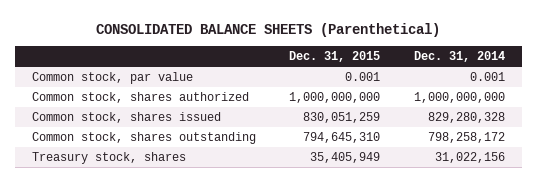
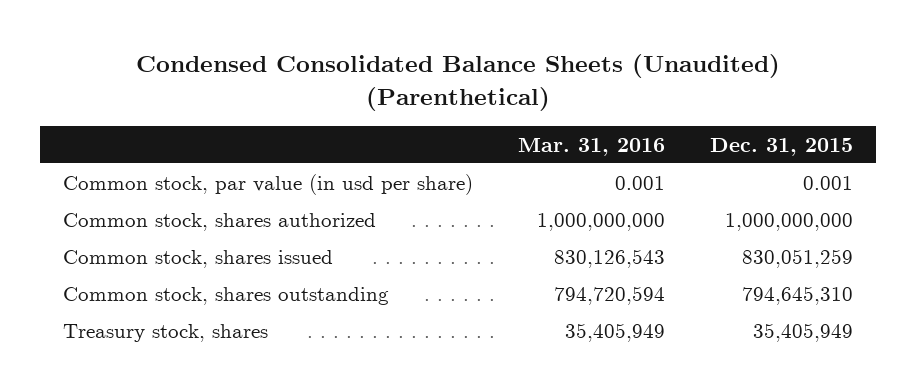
[96,22,441,37] CONSOLIDATED BALANCE SHEETS (Parenthetical) -> [135,54,780,111] Condensed Consolidated Balance Sheets (Unaudited) (Parenthetical)
[414,50,506,62] Dec. 31, 2014 -> none
none -> [517,137,665,156] Mar. 31, 2016
[31,72,193,85] Common stock, par value -> [62,173,473,195] Common stock, par value (in usd per share)

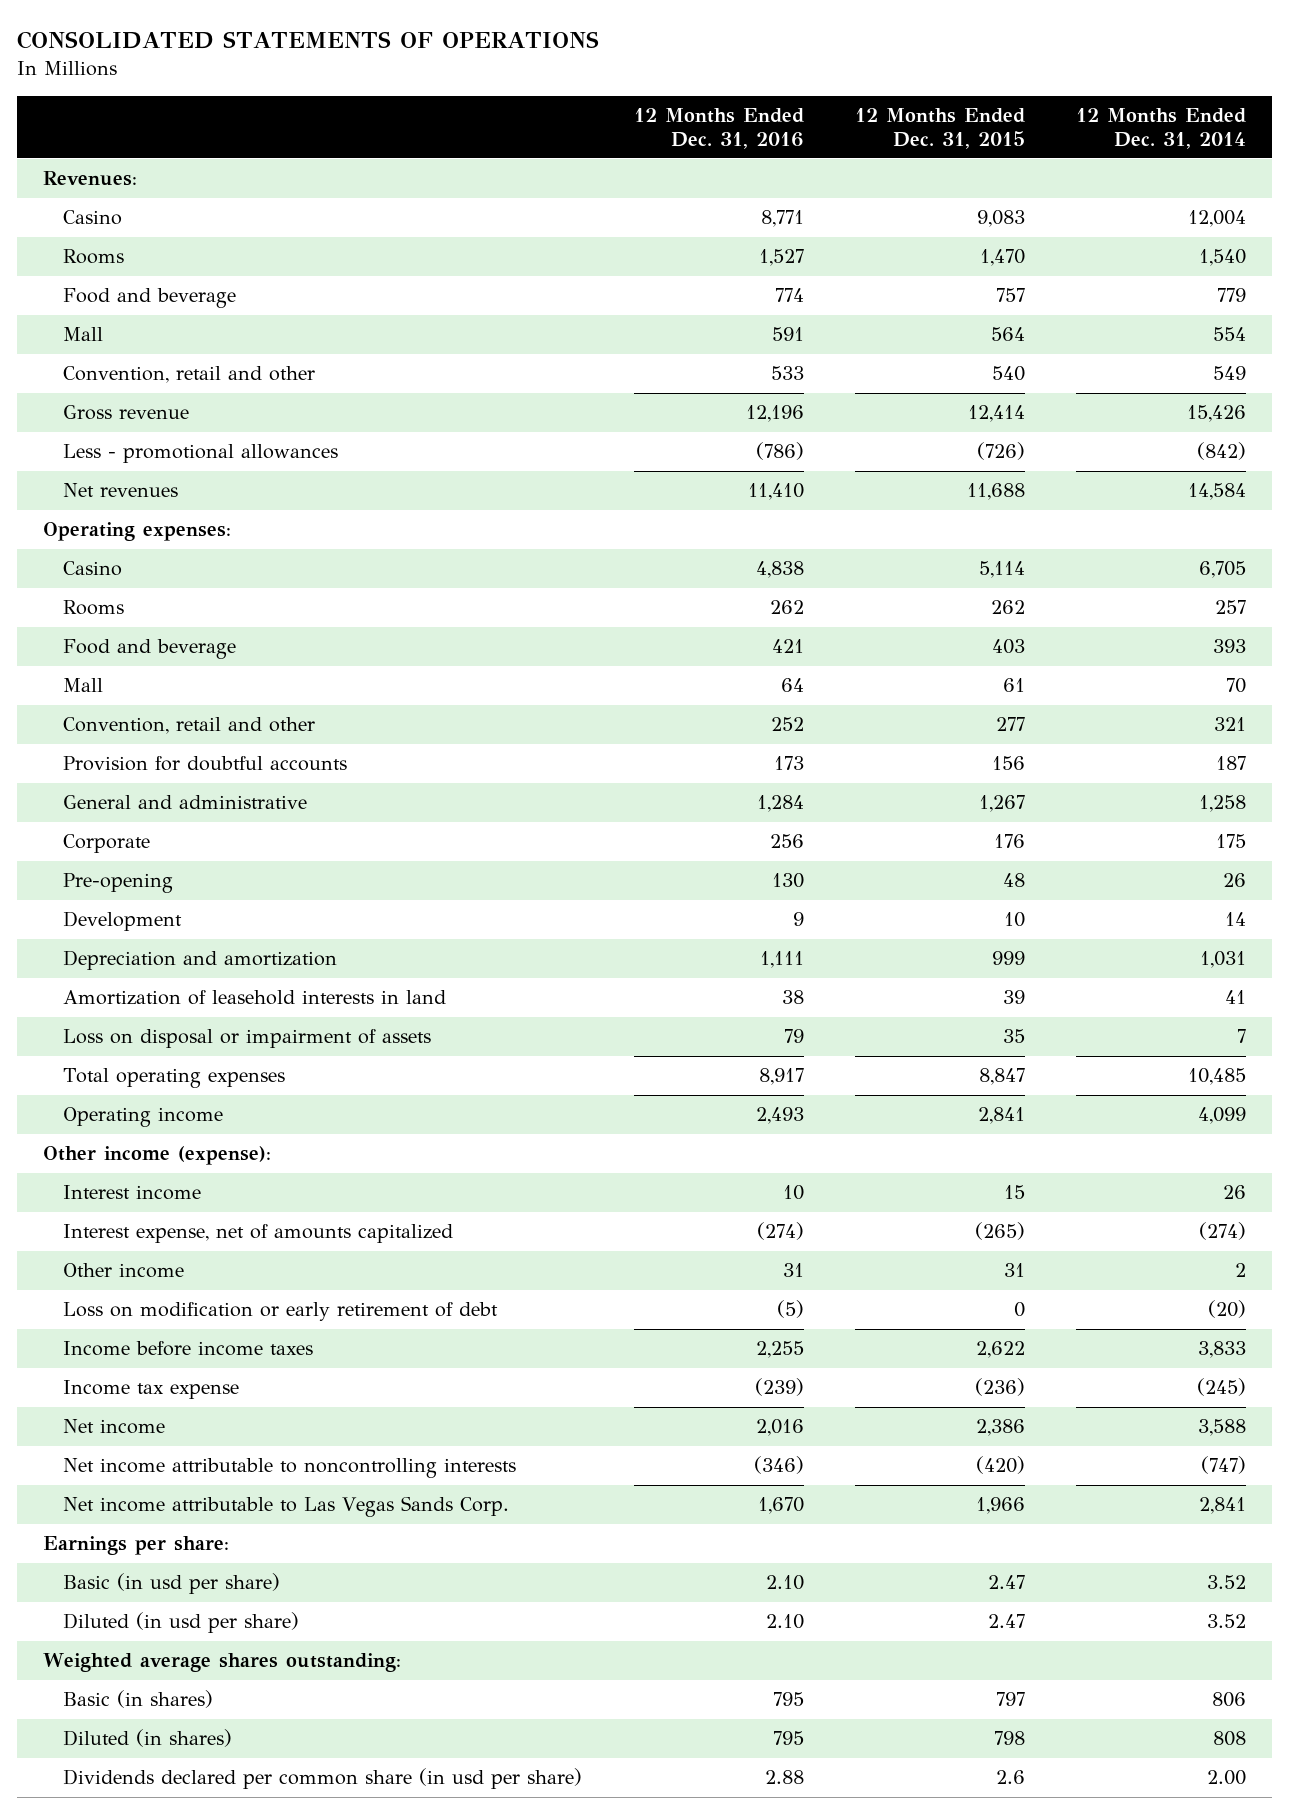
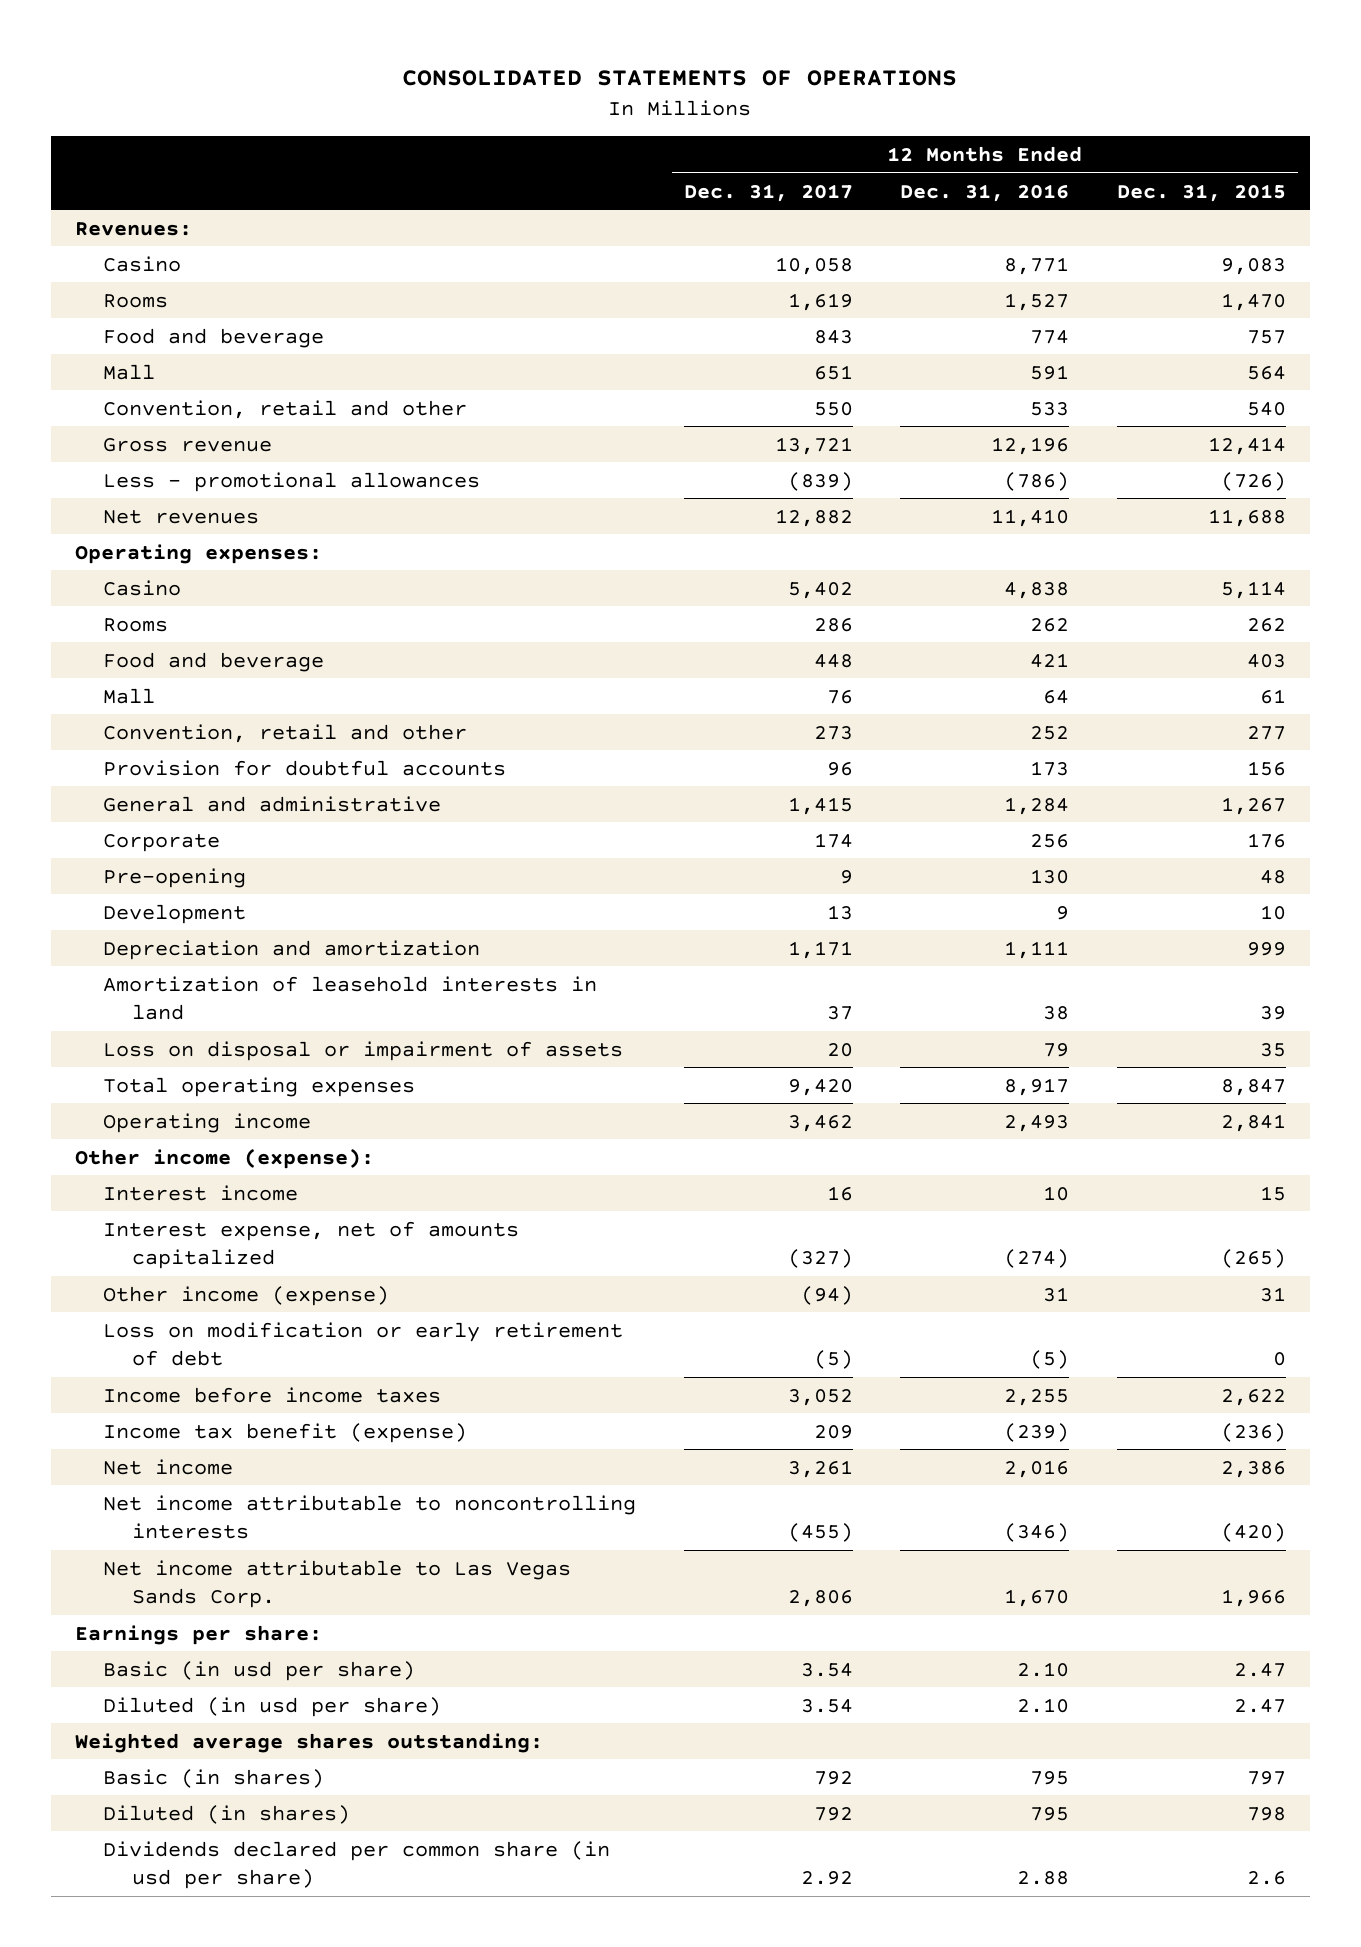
[1076,107,1247,149] 12 Months Ended Dec. 31, 2014 -> none
none -> [683,183,853,202] Dec. 31, 2017
[63,1263,185,1279] Other income -> [103,1285,390,1306] Other income (expense)
[63,1380,240,1400] Income tax expense -> [103,1422,468,1443] Income tax benefit (expense)

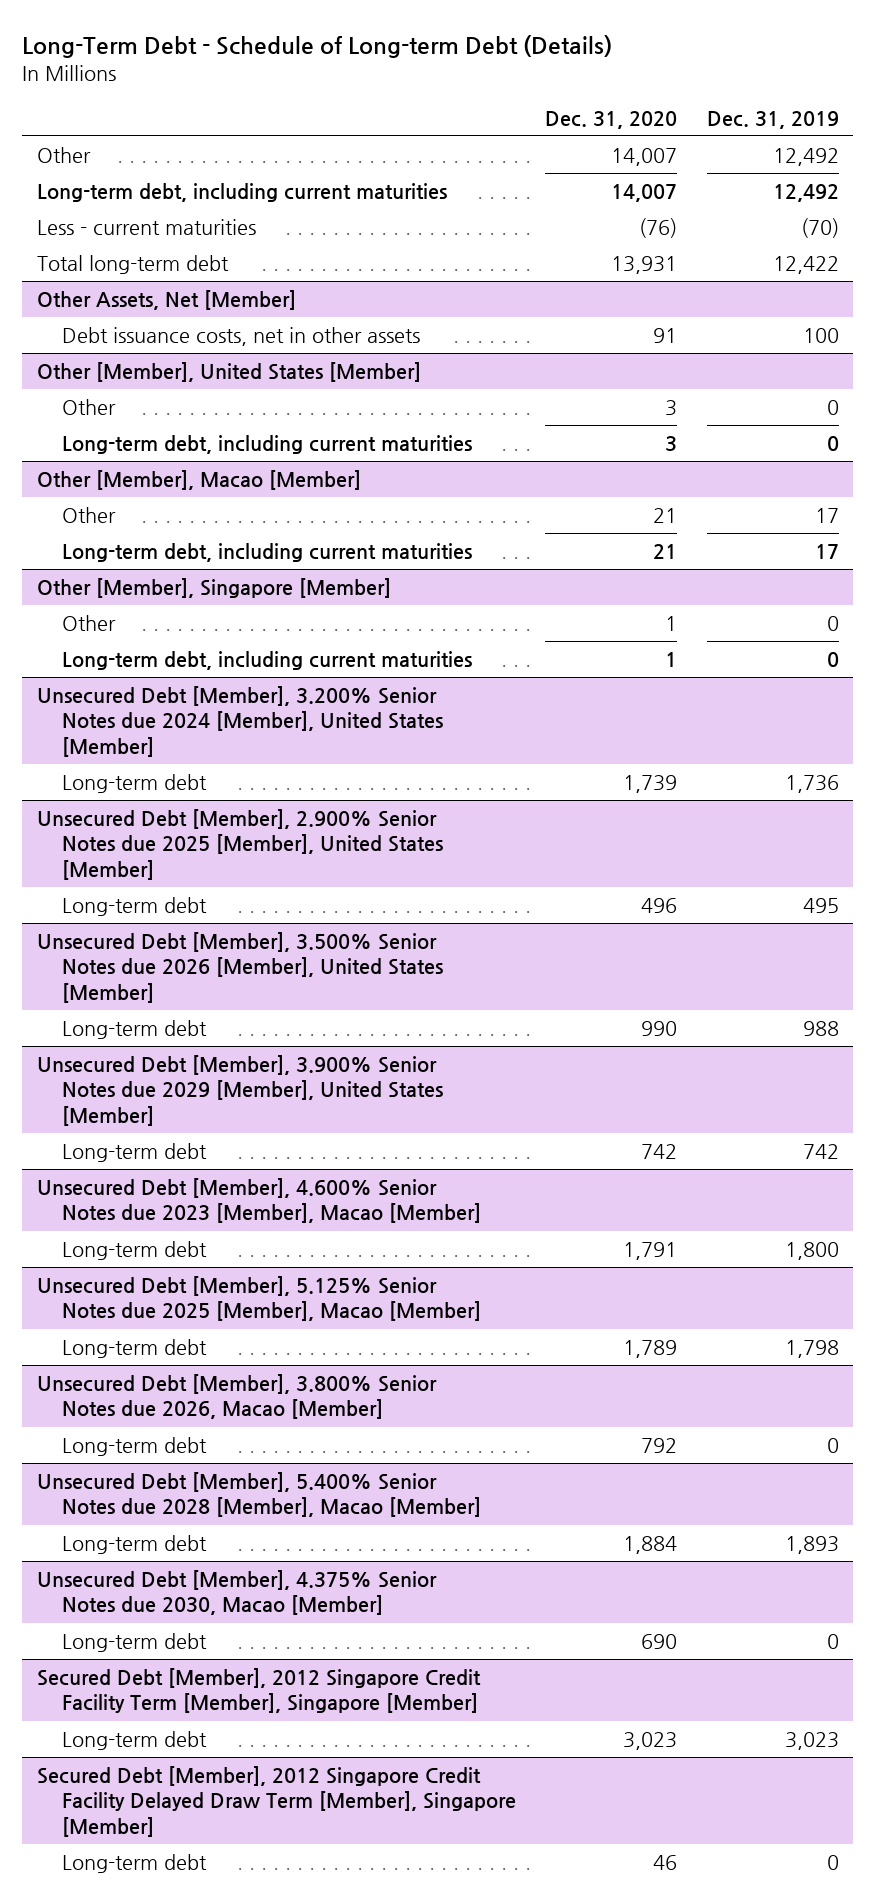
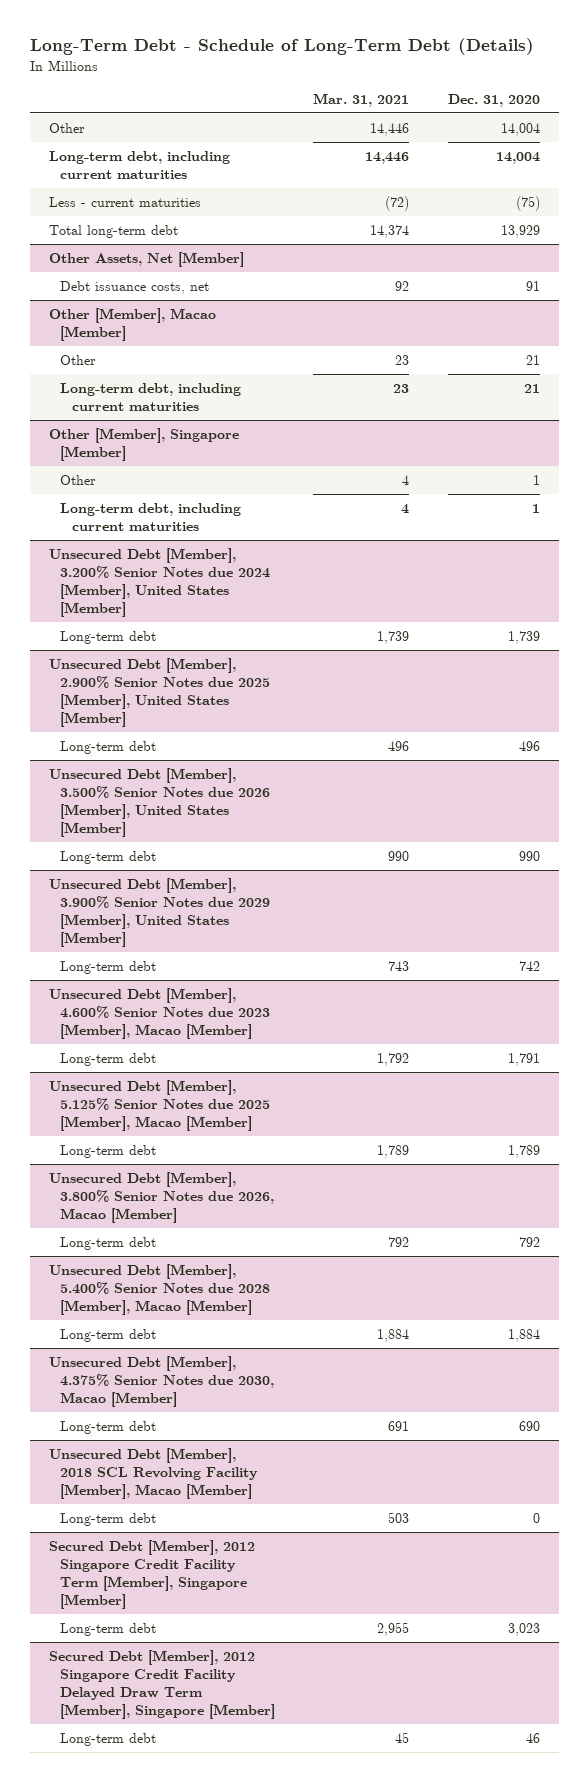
[22,35,613,59] Long-Term Debt - Schedule of Long-term Debt (Details) -> [29,38,534,56] Long-Term Debt - Schedule of Long-Term Debt (Details)
[706,110,839,129] Dec. 31, 2019 -> none
none -> [313,92,410,107] Mar. 31, 2021
[611,147,678,166] 14,007 -> [500,122,540,136] 14,004
[611,183,678,202] 14,007 -> [495,151,540,164] 14,004
[639,217,678,238] (76) -> [515,195,540,211] (75)
[611,255,678,274] 13,931 -> [500,224,540,238] 13,929
[37,361,422,382] Other [Member], United States [Member] -> none
[61,398,116,415] Other -> none
[61,434,472,454] Long-term debt, including current maturities -> none
[61,326,420,346] Debt issuance costs, net in other assets -> [60,280,210,294] Debt issuance costs, net
none -> [48,1447,259,1500] Unsecured Debt [Member], 2018 SCL Revolving Facility [Member], Macao [Member]
none -> [60,1512,157,1526] Long-term debt

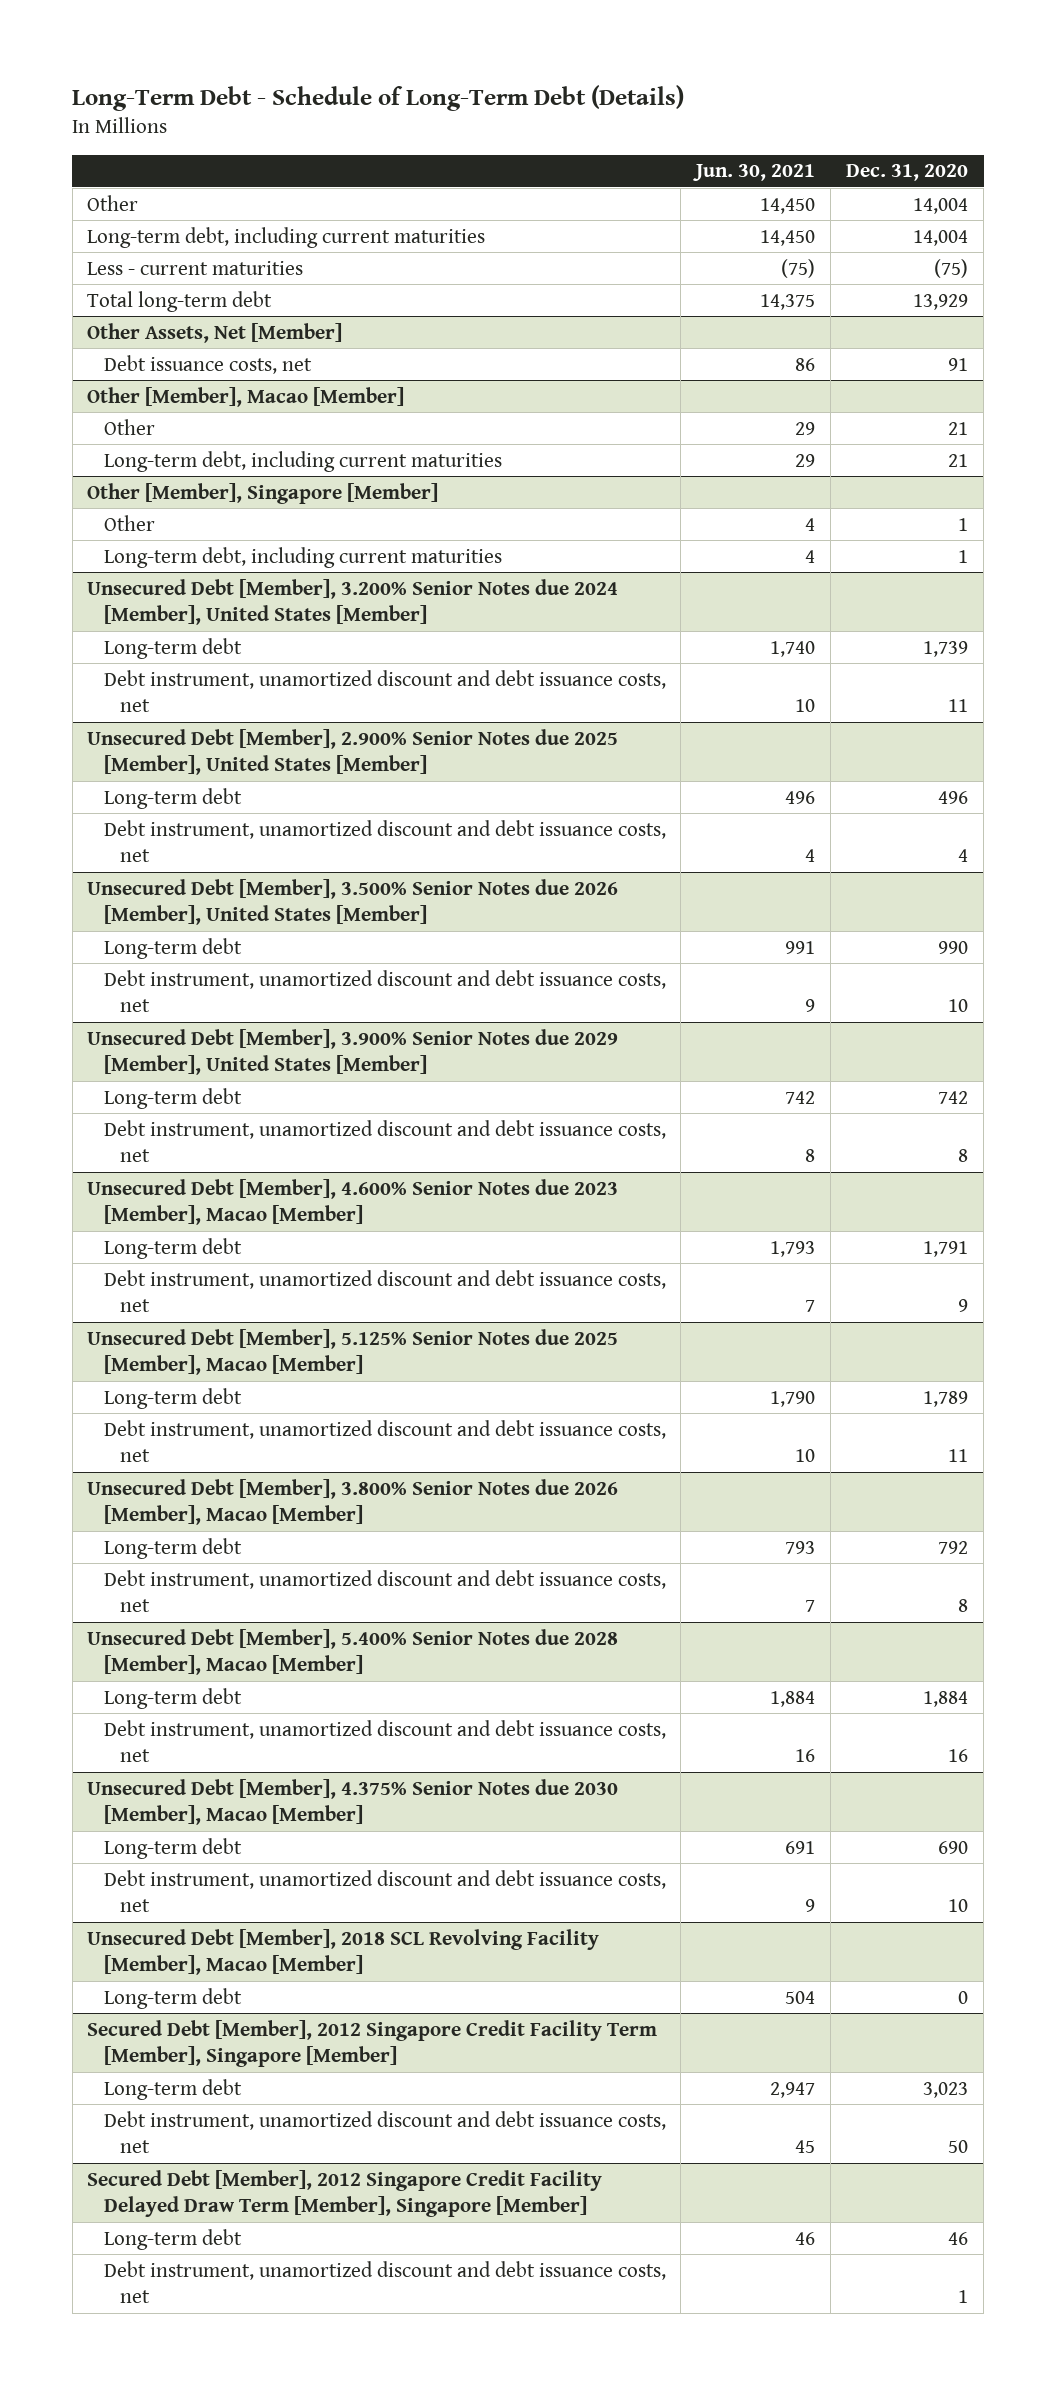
[313,92,410,107] Mar. 31, 2021 -> none
none -> [693,164,816,182] Jun. 30, 2021
none -> [103,669,666,713] Debt instrument, unamortized discount and debt issuance costs, net
none -> [103,819,666,863] Debt instrument, unamortized discount and debt issuance costs, net
none -> [103,969,666,1013] Debt instrument, unamortized discount and debt issuance costs, net
none -> [103,1119,666,1163] Debt instrument, unamortized discount and debt issuance costs, net
none -> [103,1269,666,1313] Debt instrument, unamortized discount and debt issuance costs, net
none -> [103,1419,666,1463] Debt instrument, unamortized discount and debt issuance costs, net
[48,1171,275,1224] Unsecured Debt [Member], 3.800% Senior Notes due 2026, Macao [Member] -> [87,1478,619,1526] Unsecured Debt [Member], 3.800% Senior Notes due 2026 [Member], Macao [Member]
none -> [103,1569,666,1613] Debt instrument, unamortized discount and debt issuance costs, net
none -> [103,1719,666,1763] Debt instrument, unamortized discount and debt issuance costs, net
[48,1355,275,1408] Unsecured Debt [Member], 4.375% Senior Notes due 2030, Macao [Member] -> [87,1778,619,1826] Unsecured Debt [Member], 4.375% Senior Notes due 2030 [Member], Macao [Member]
none -> [103,1869,666,1913] Debt instrument, unamortized discount and debt issuance costs, net
none -> [103,2110,666,2154] Debt instrument, unamortized discount and debt issuance costs, net
none -> [103,2260,666,2304] Debt instrument, unamortized discount and debt issuance costs, net

